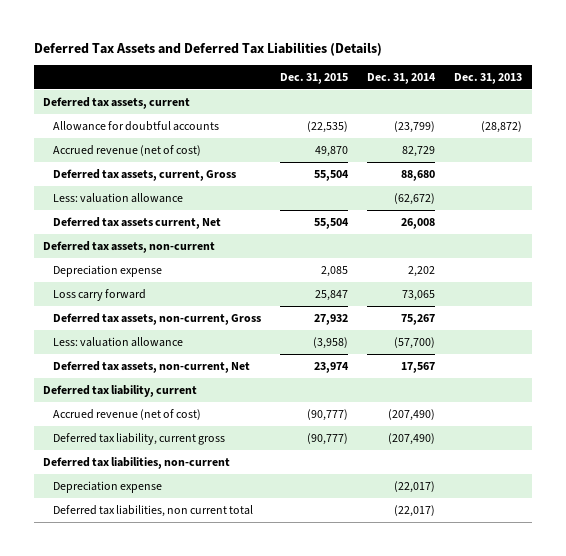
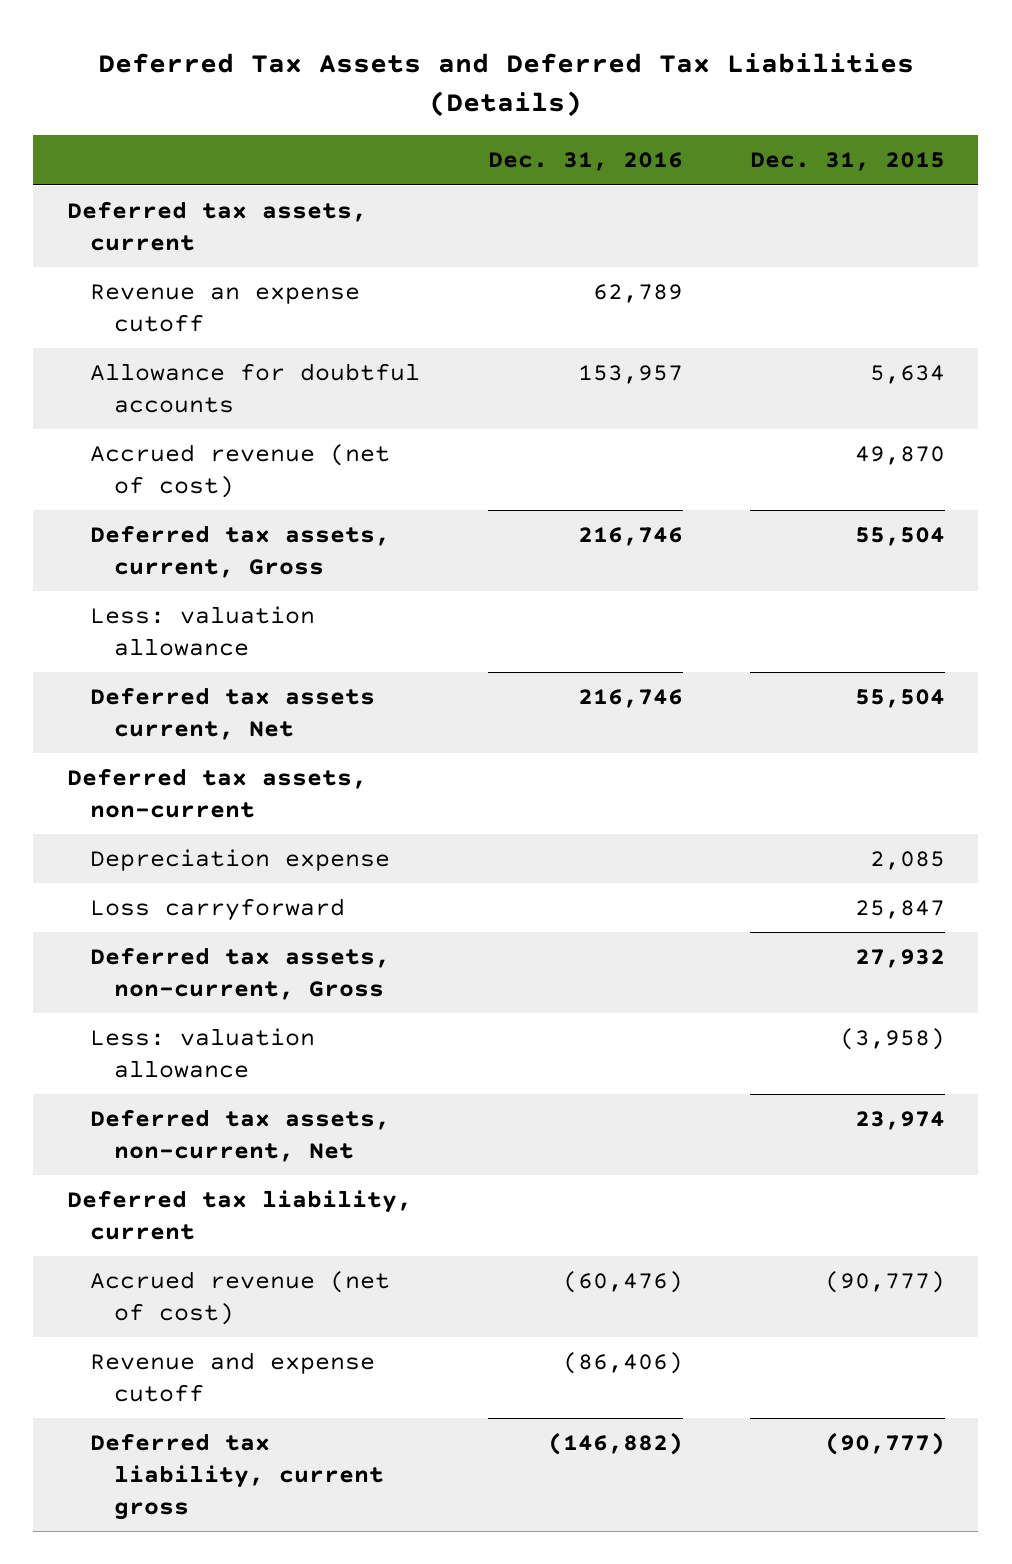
[367,72,437,84] Dec. 31, 2014 -> none
[454,72,523,84] Dec. 31, 2013 -> none
none -> [487,152,683,172] Dec. 31, 2016
none -> [90,284,361,333] Revenue an expense cutoff
[307,120,349,133] (22,535) -> [869,365,945,385] 5,634
[52,288,146,301] Loss carry forward -> [90,898,346,922] Loss carryforward
none -> [90,1352,376,1403] Revenue and expense cutoff
[43,456,231,469] Deferred tax liabilities, non-current -> none
[52,480,162,493] Depreciation expense -> none
[52,504,253,517] Deferred tax liabilities, non current total -> none

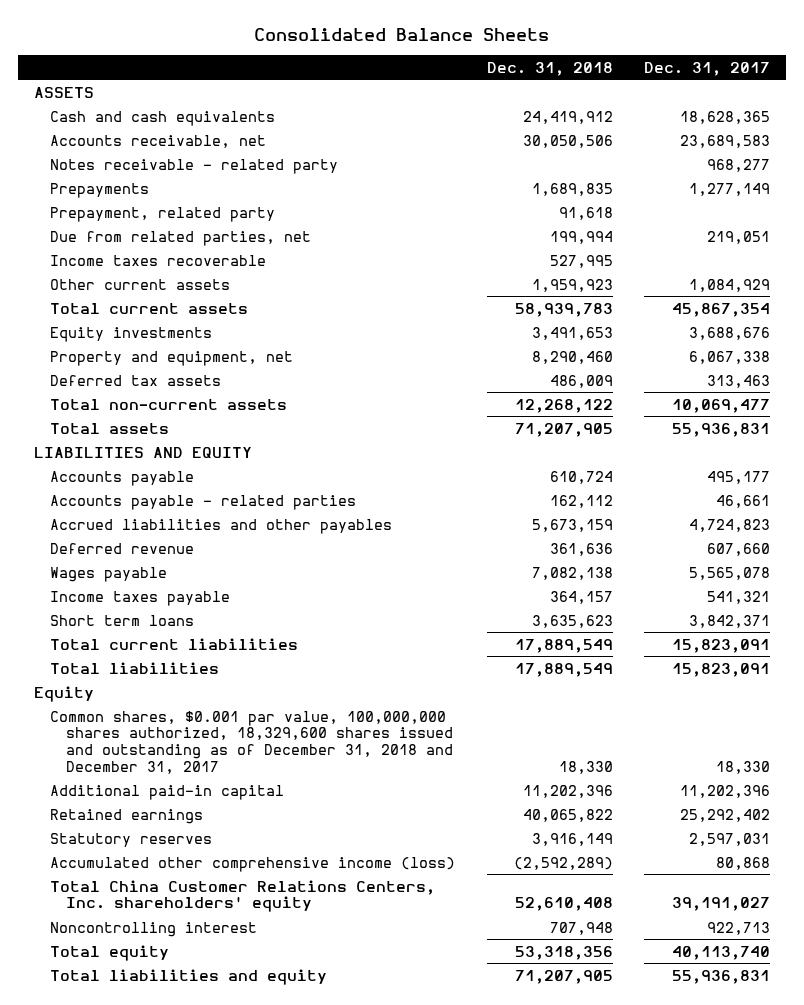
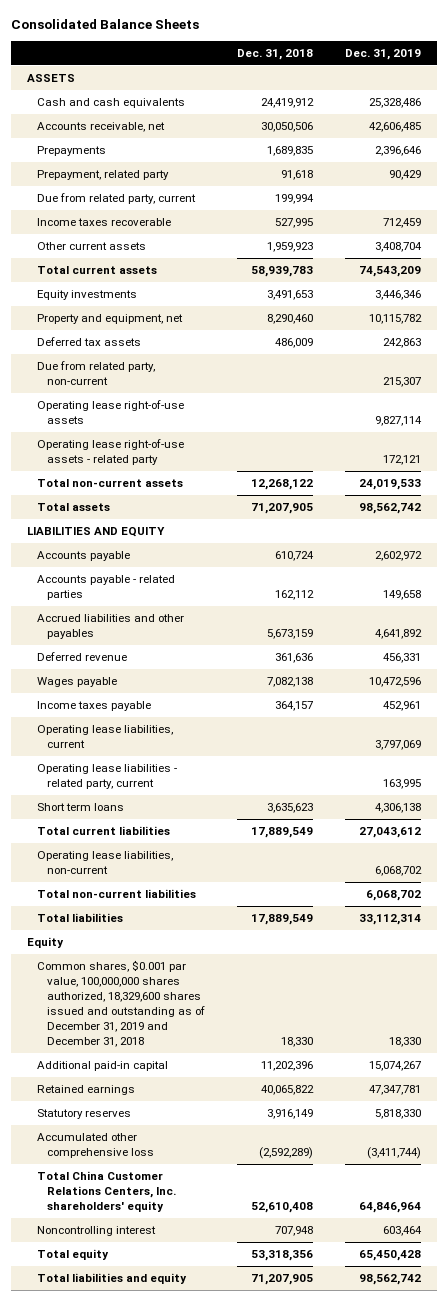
[644,61,771,76] Dec. 31, 2017 -> none
none -> [345,48,422,60] Dec. 31, 2019
[49,158,338,174] Notes receivable - related party -> none
[49,230,311,246] Due from related parties, net -> [36,193,196,205] Due from related party, current
none -> [36,361,155,386] Due from related party, non-current
none -> [36,400,184,425] Operating lease right-of-use assets
none -> [36,439,184,466] Operating lease right-of-use assets - related party
none -> [36,725,173,749] Operating lease liabilities, current
none -> [36,764,177,790] Operating lease liabilities - related party, current
none -> [36,851,173,875] Operating lease liabilities, non-current
none -> [36,889,196,899] Total non-current liabilities
[49,710,453,774] Common shares, $0.001 par value, 100,000,000 shares authorized, 18,329,600 shares issued and outstanding as of December 31, 2018 and December 31, 2017 -> [36,960,205,1048] Common shares, $0.001 par value, 100,000,000 shares authorized, 18,329,600 shares issued and outstanding as of December 31, 2019 and December 31, 2018
[49,856,455,872] Accumulated other comprehensive income (loss) -> [36,1133,154,1159] Accumulated other comprehensive loss

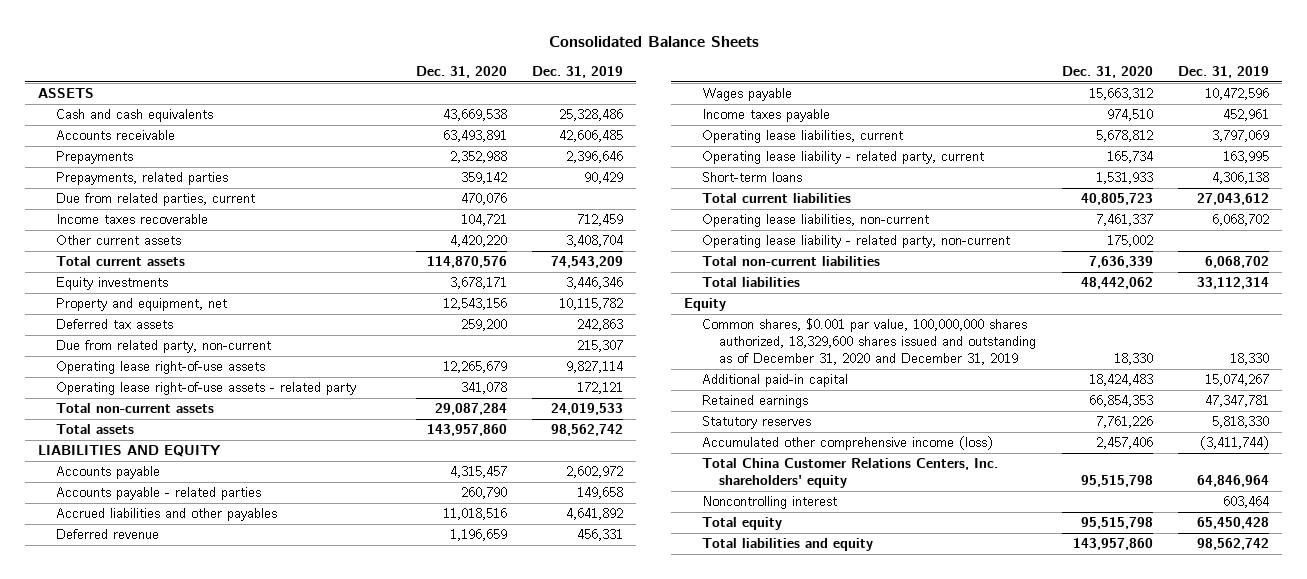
[236,48,313,60] Dec. 31, 2018 -> none
none -> [416,66,508,79] Dec. 31, 2020
[36,122,165,133] Accounts receivable, net -> [55,130,175,141] Accounts receivable
[36,170,169,181] Prepayment, related party -> [55,172,228,186] Prepayments, related parties
[36,193,196,205] Due from related party, current -> [55,193,255,207] Due from related parties, current
[36,764,177,790] Operating lease liabilities - related party, current -> [701,151,984,165] Operating lease liability - related party, current
[36,803,124,812] Short term loans -> [701,172,802,183] Short-term loans
none -> [701,235,1010,249] Operating lease liability - related party, non-current
[36,960,205,1048] Common shares, $0.001 par value, 100,000,000 shares authorized, 18,329,600 shares issued and outstanding as of December 31, 2019 and December 31, 2018 -> [701,318,1037,366] Common shares, $0.001 par value, 100,000,000 shares authorized, 18,329,600 shares issued and outstanding as of December 31, 2020 and December 31, 2019
[36,1133,154,1159] Accumulated other comprehensive loss -> [701,436,993,451] Accumulated other comprehensive income (loss)

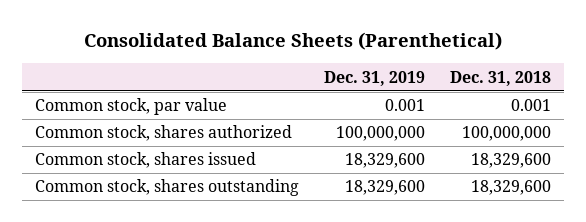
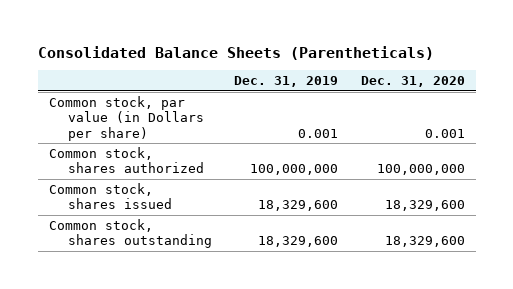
[84,32,503,51] Consolidated Balance Sheets (Parenthetical) -> [37,45,434,60] Consolidated Balance Sheets (Parentheticals)
[450,70,552,86] Dec. 31, 2018 -> none
none -> [360,76,465,88] Dec. 31, 2020
[35,98,228,116] Common stock, par value -> [48,95,204,141] Common stock, par value (in Dollars per share)

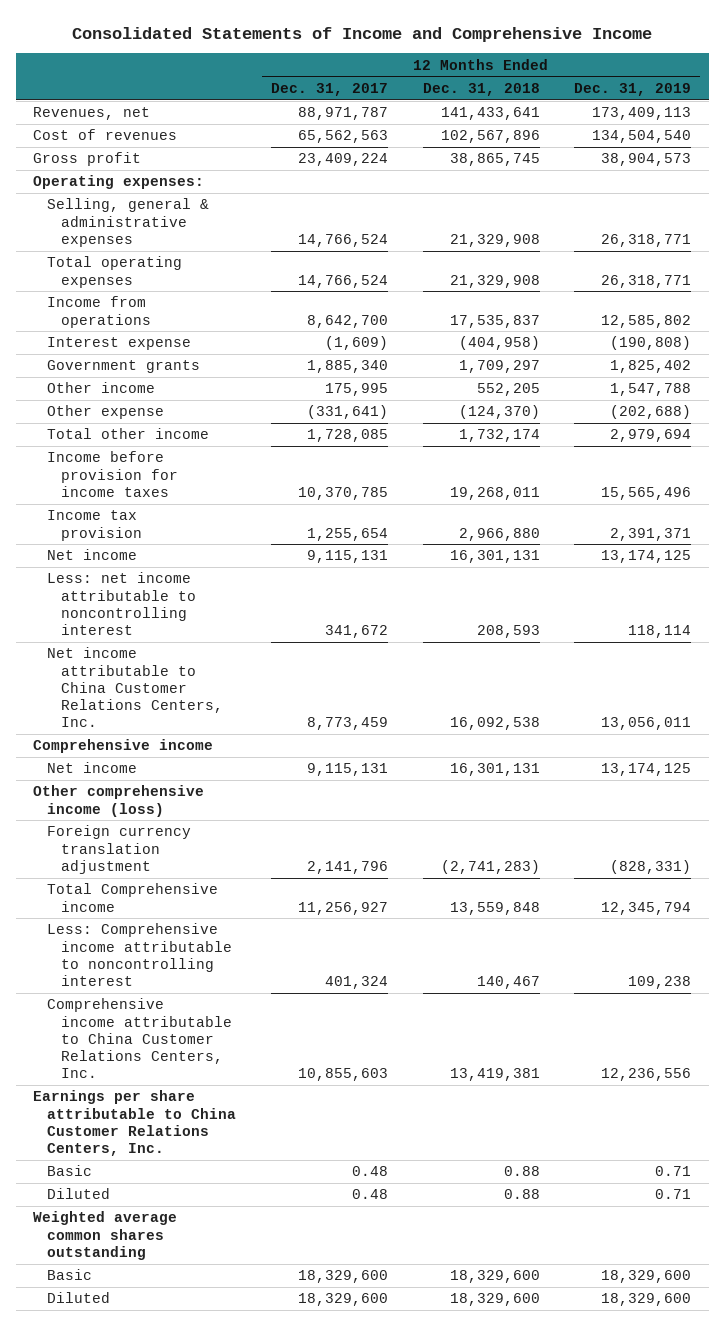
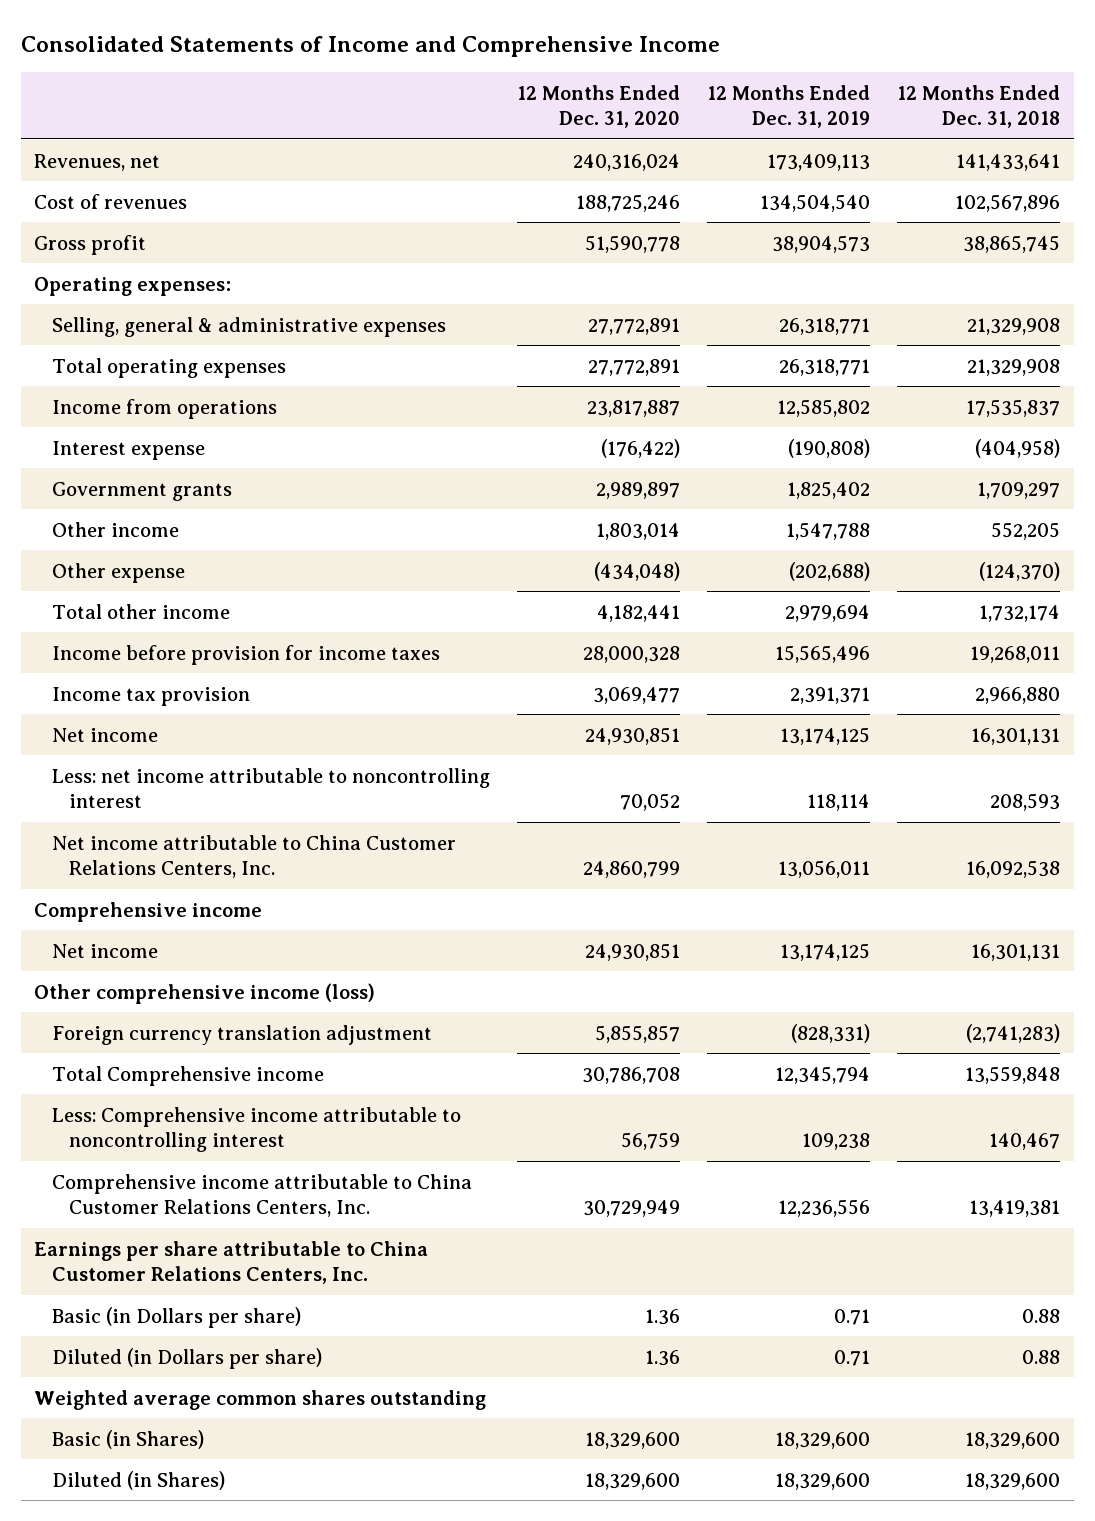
[270,83,388,97] Dec. 31, 2017 -> none
none -> [517,84,681,128] 12 Months Ended Dec. 31, 2020
[47,1165,93,1177] Basic -> [51,1306,301,1328] Basic (in Dollars per share)
[47,1188,111,1200] Diluted -> [51,1347,322,1369] Diluted (in Dollars per share)
[47,1269,93,1281] Basic -> [51,1429,204,1449] Basic (in Shares)
[47,1292,111,1304] Diluted -> [51,1470,225,1490] Diluted (in Shares)

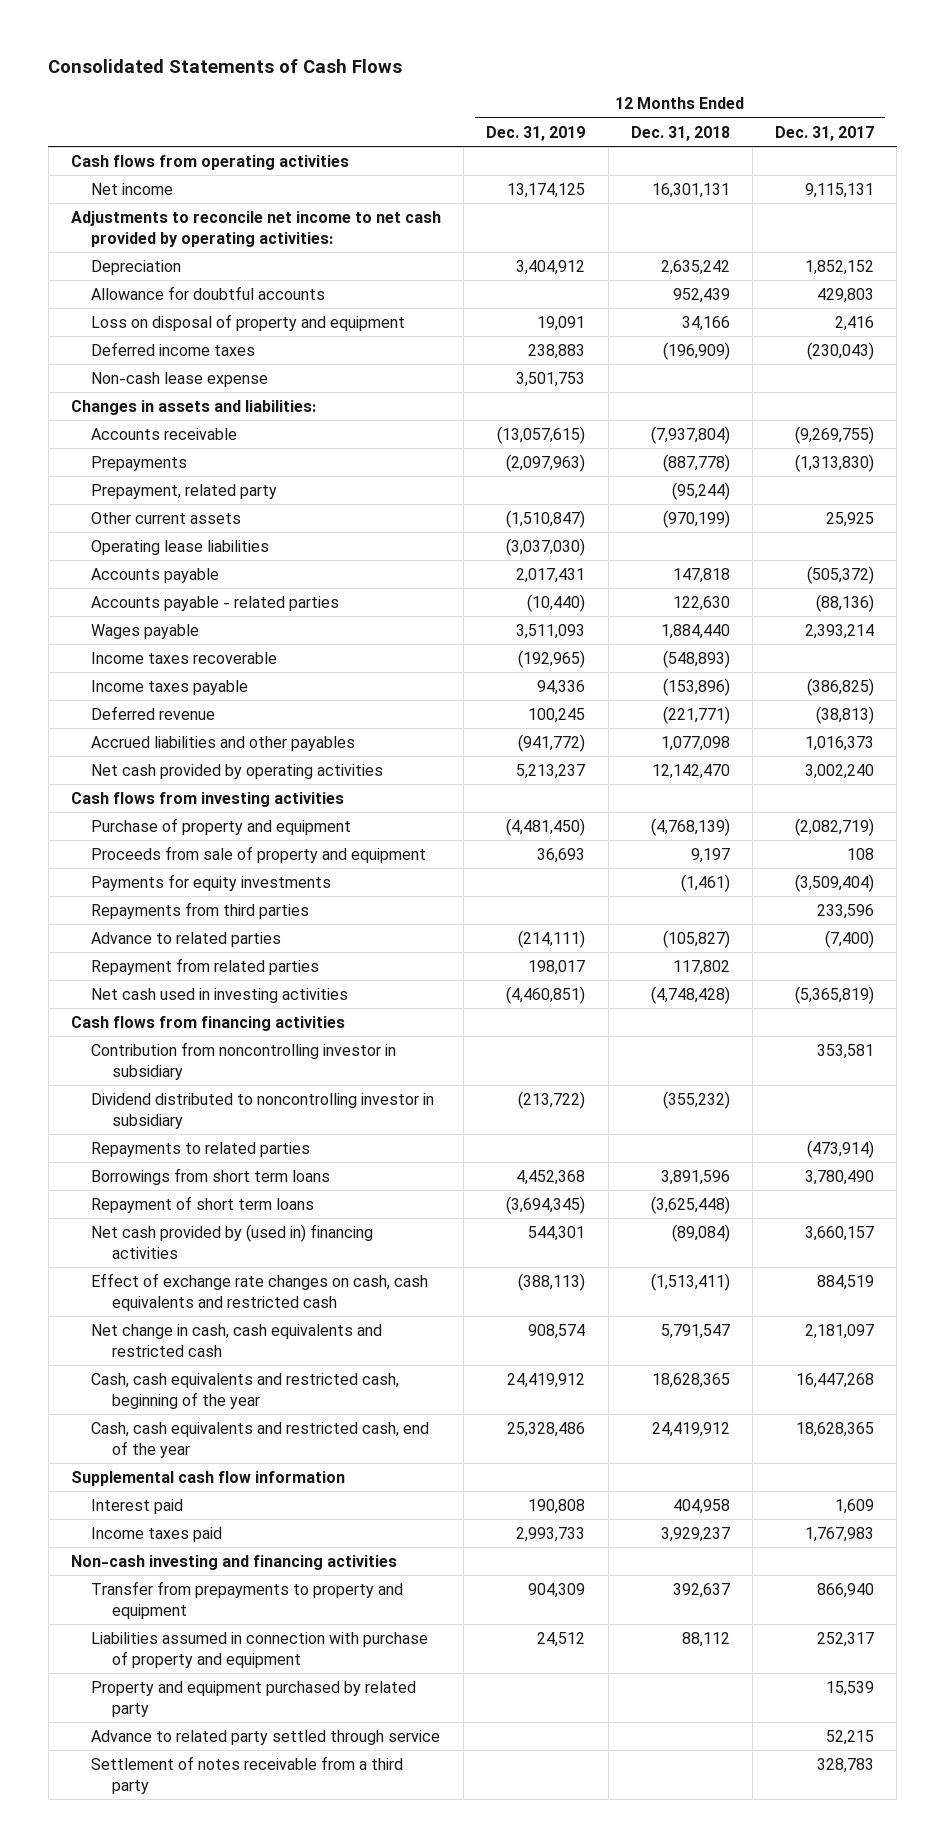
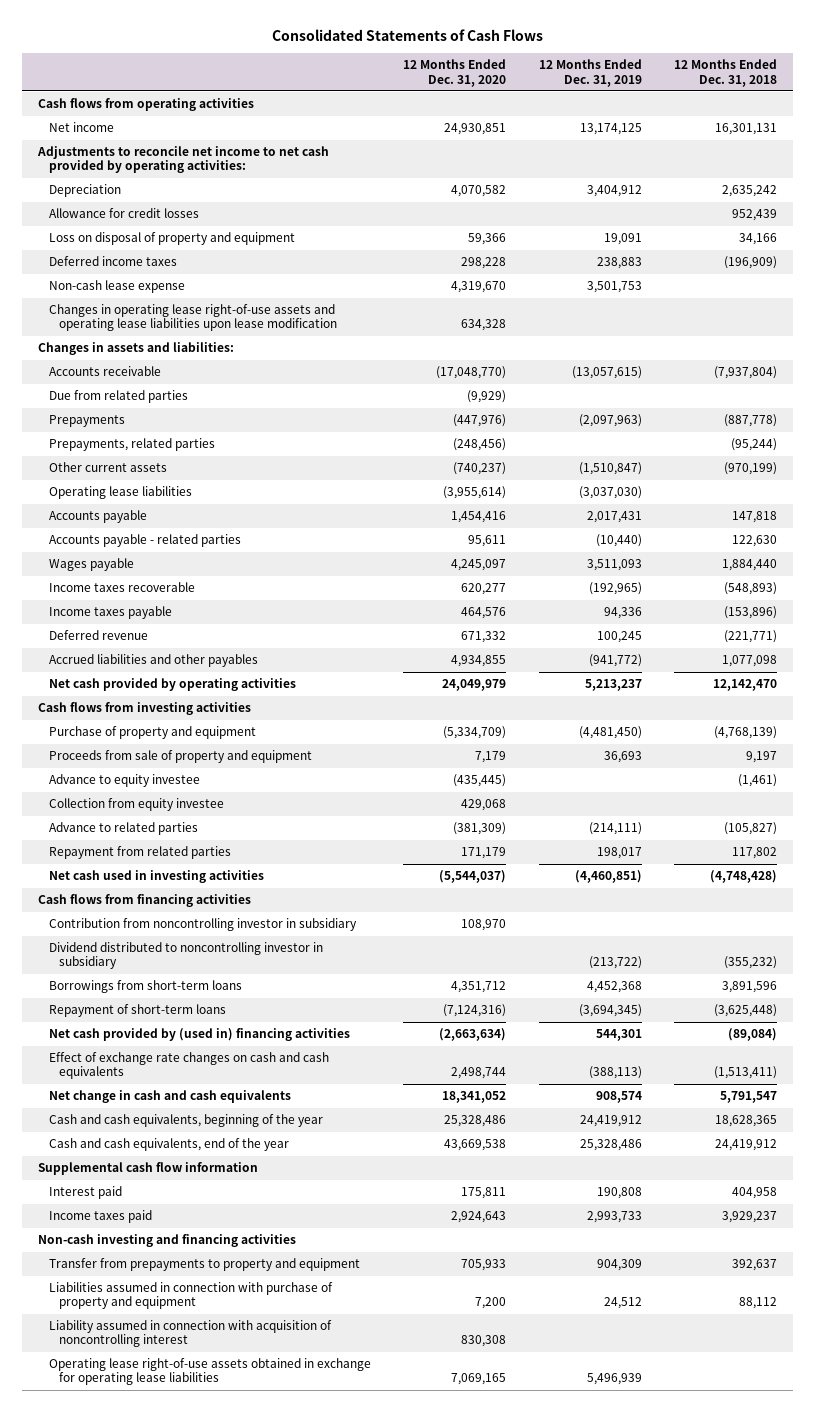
[775,125,875,141] Dec. 31, 2017 -> none
none -> [403,59,507,87] 12 Months Ended Dec. 31, 2020
[91,285,326,300] Allowance for doubtful accounts -> [48,208,199,219] Allowance for credit losses
none -> [48,304,338,332] Changes in operating lease right-of-use assets and operating lease liabilities upon lease modification
none -> [48,390,188,404] Due from related parties
[91,483,278,499] Prepayment, related party -> [48,438,215,452] Prepayments, related parties
[91,901,310,919] Repayments from third parties -> none
[91,873,332,891] Payments for equity investments -> [48,774,200,788] Advance to equity investee
none -> [48,798,224,812] Collection from equity investee
[91,1141,311,1157] Repayments to related parties -> none
[91,1167,331,1185] Borrowings from short term loans -> [48,980,242,994] Borrowings from short-term loans
[91,1195,315,1213] Repayment of short term loans -> [48,1004,226,1018] Repayment of short-term loans
[91,1272,429,1311] Effect of exchange rate changes on cash, cash equivalents and restricted cash -> [48,1052,329,1080] Effect of exchange rate changes on cash and cash equivalents
[91,1323,383,1357] Net change in cash, cash equivalents and restricted cash -> [48,1090,291,1104] Net change in cash and cash equivalents
[91,1372,400,1409] Cash, cash equivalents and restricted cash, beginning of the year -> [48,1114,323,1128] Cash and cash equivalents, beginning of the year
[91,1421,430,1458] Cash, cash equivalents and restricted cash, end of the year -> [48,1138,289,1152] Cash and cash equivalents, end of the year
[91,1680,417,1717] Property and equipment purchased by related party -> none
[91,1729,441,1745] Advance to related party settled through service -> none
[91,1755,404,1794] Settlement of notes receivable from a third party -> none
none -> [48,1320,332,1348] Liability assumed in connection with acquisition of noncontrolling interest
none -> [48,1358,371,1386] Operating lease right-of-use assets obtained in exchange for operating lease liabilities

